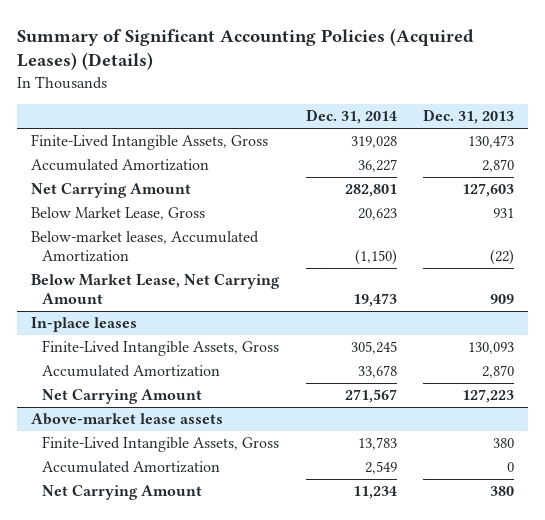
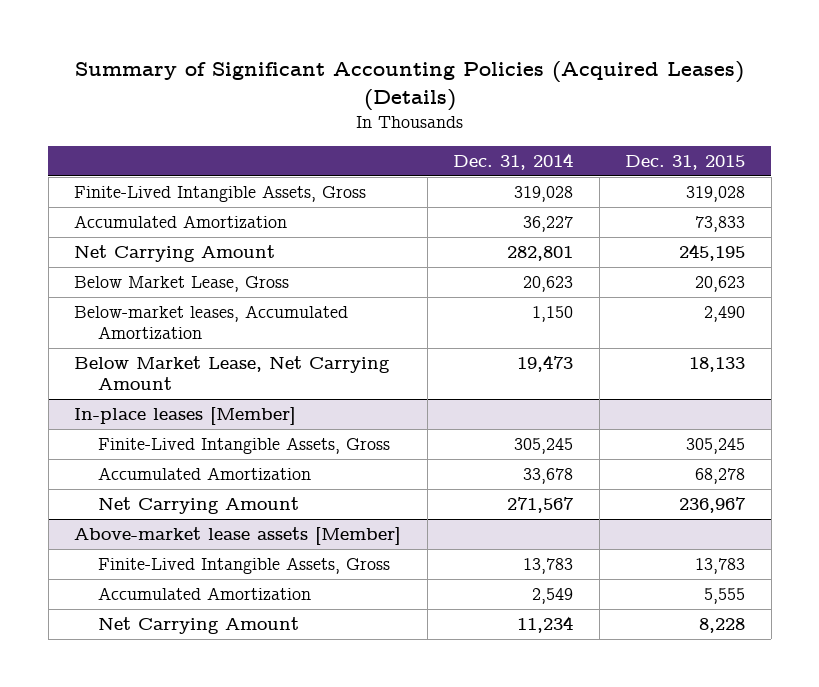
[423,109,515,125] Dec. 31, 2013 -> none
none -> [625,155,746,171] Dec. 31, 2015
[354,249,397,266] (1,150) -> [532,306,574,323] 1,150
[30,317,137,333] In-place leases -> [74,407,297,426] In-place leases [Member]
[30,413,223,426] Above-market lease assets -> [74,527,402,546] Above-market lease assets [Member]

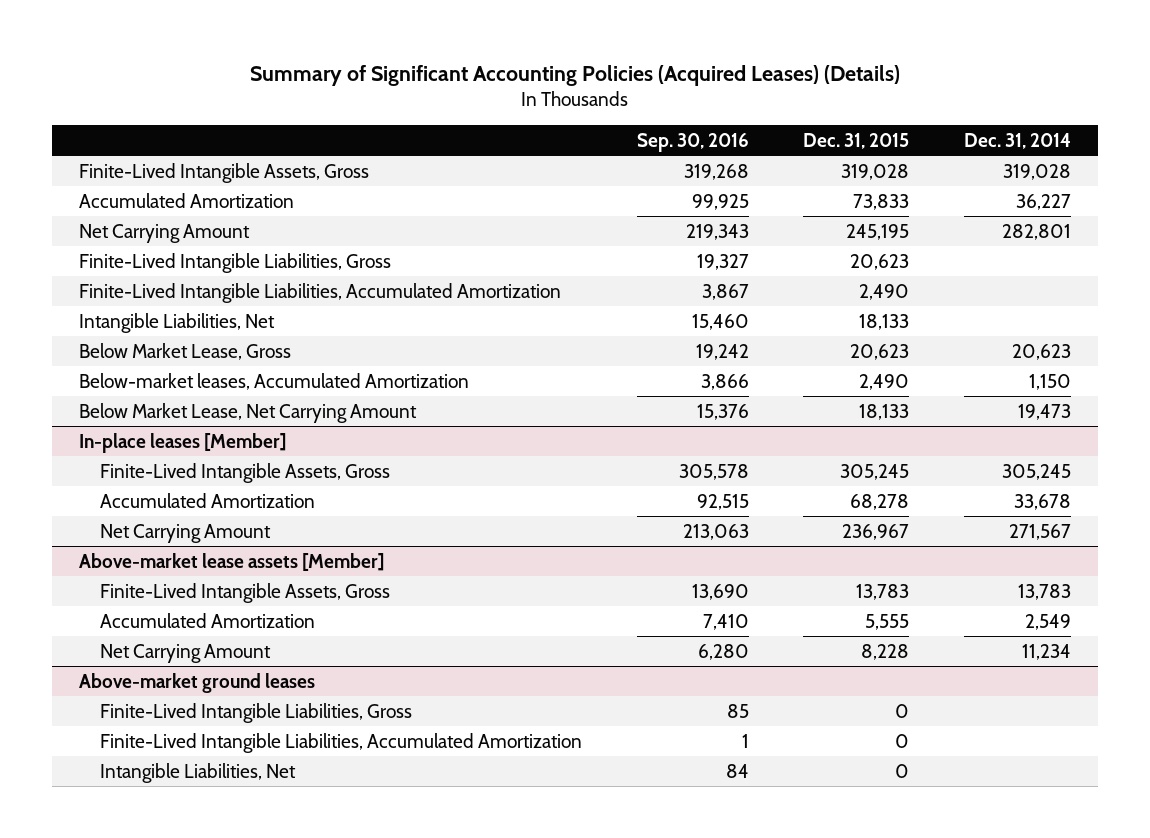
none -> [636,132,749,152] Sep. 30, 2016
none -> [78,252,391,273] Finite-Lived Intangible Liabilities, Gross
none -> [78,282,561,303] Finite-Lived Intangible Liabilities, Accumulated Amortization
none -> [78,312,275,333] Intangible Liabilities, Net
none -> [78,672,315,693] Above-market ground leases
none -> [100,702,413,723] Finite-Lived Intangible Liabilities, Gross
none -> [100,732,583,753] Finite-Lived Intangible Liabilities, Accumulated Amortization
none -> [100,762,297,783] Intangible Liabilities, Net

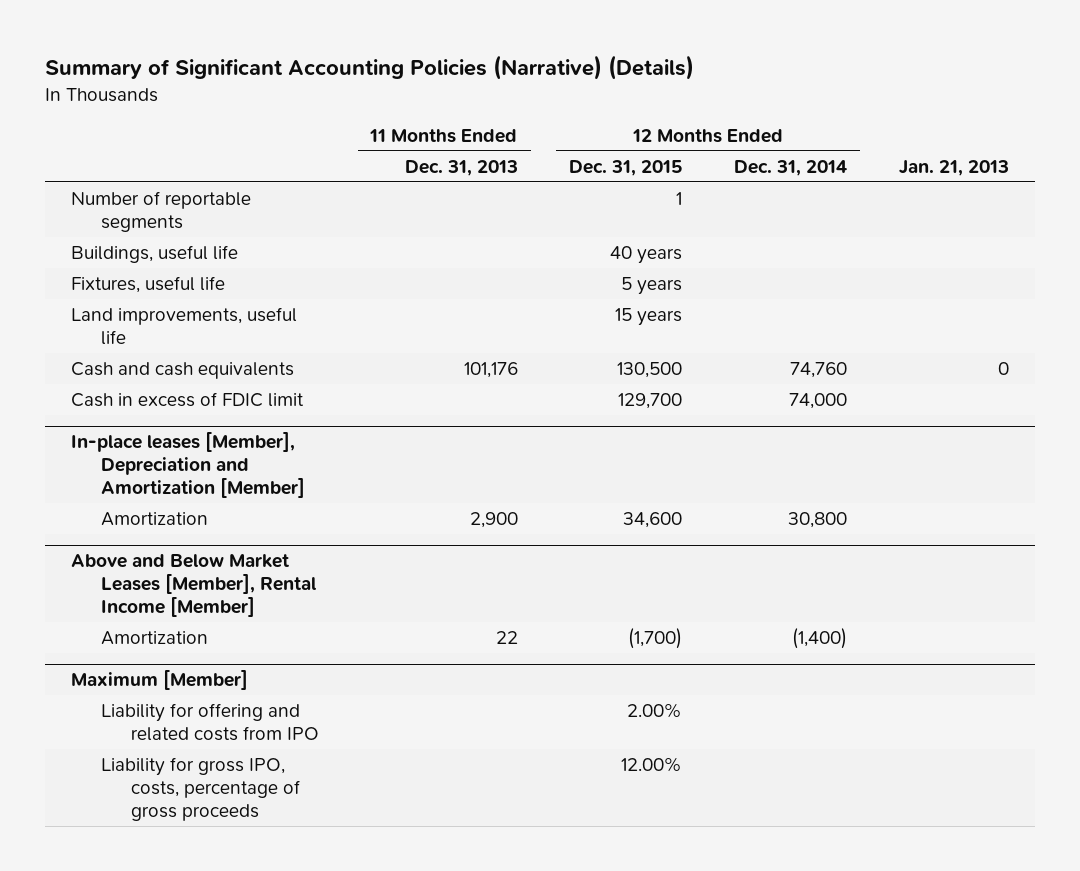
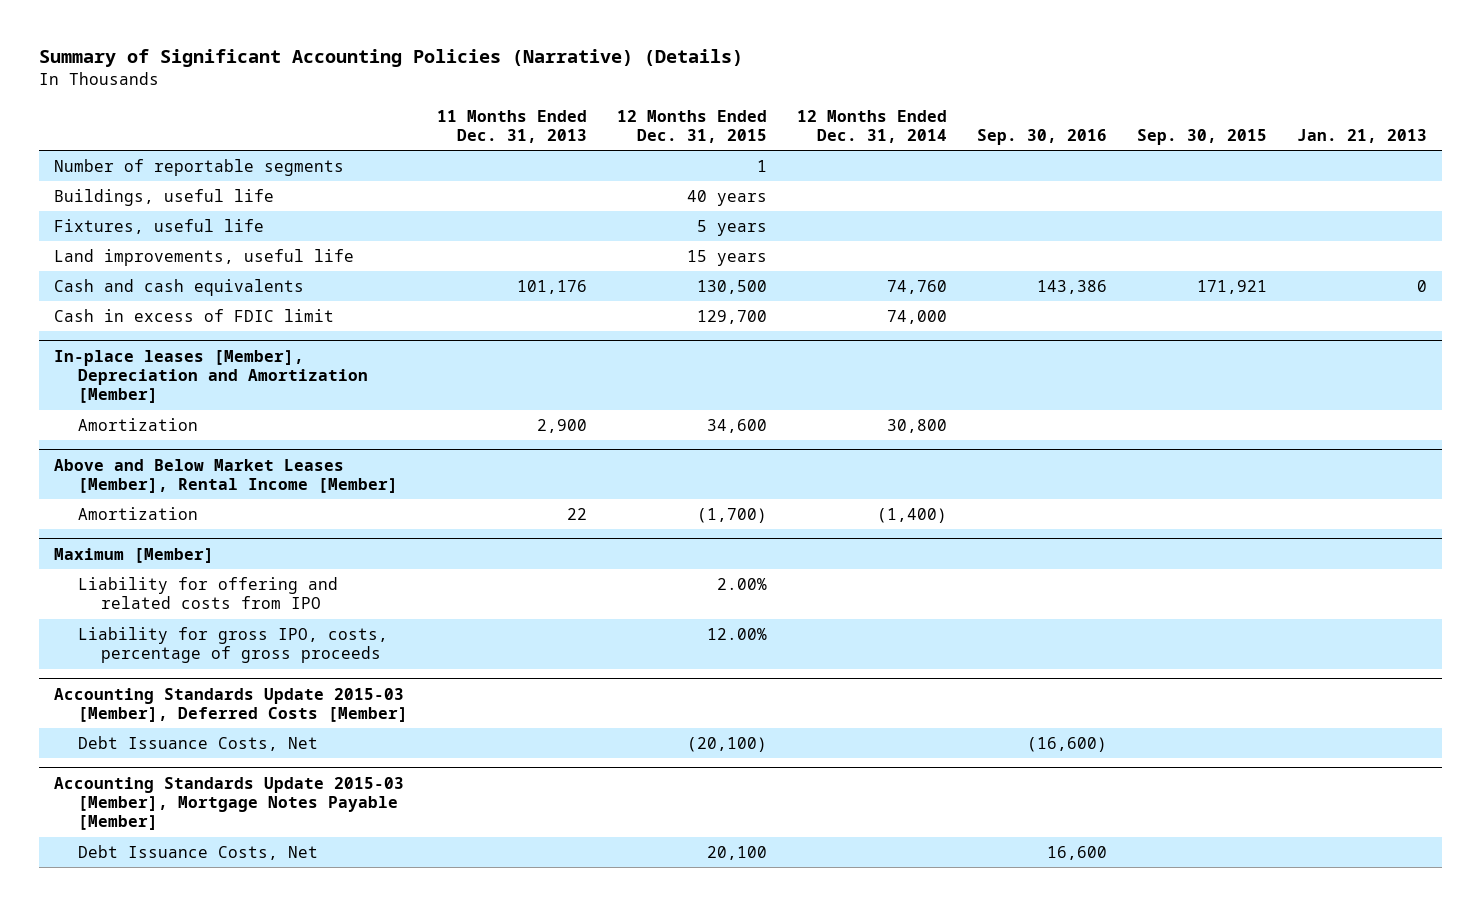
none -> [977,128,1108,145] Sep. 30, 2016
none -> [1136,128,1267,145] Sep. 30, 2015
none -> [53,687,408,722] Accounting Standards Update 2015-03 [Member], Deferred Costs [Member]
none -> [77,735,318,751] Debt Issuance Costs, Net
none -> [53,776,404,831] Accounting Standards Update 2015-03 [Member], Mortgage Notes Payable [Member]
none -> [77,844,318,860] Debt Issuance Costs, Net

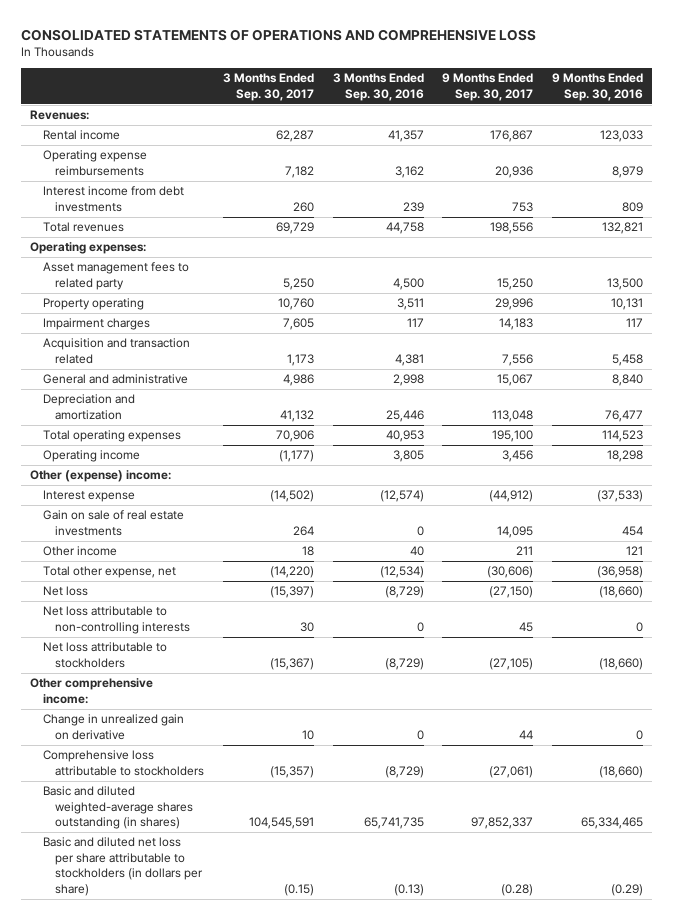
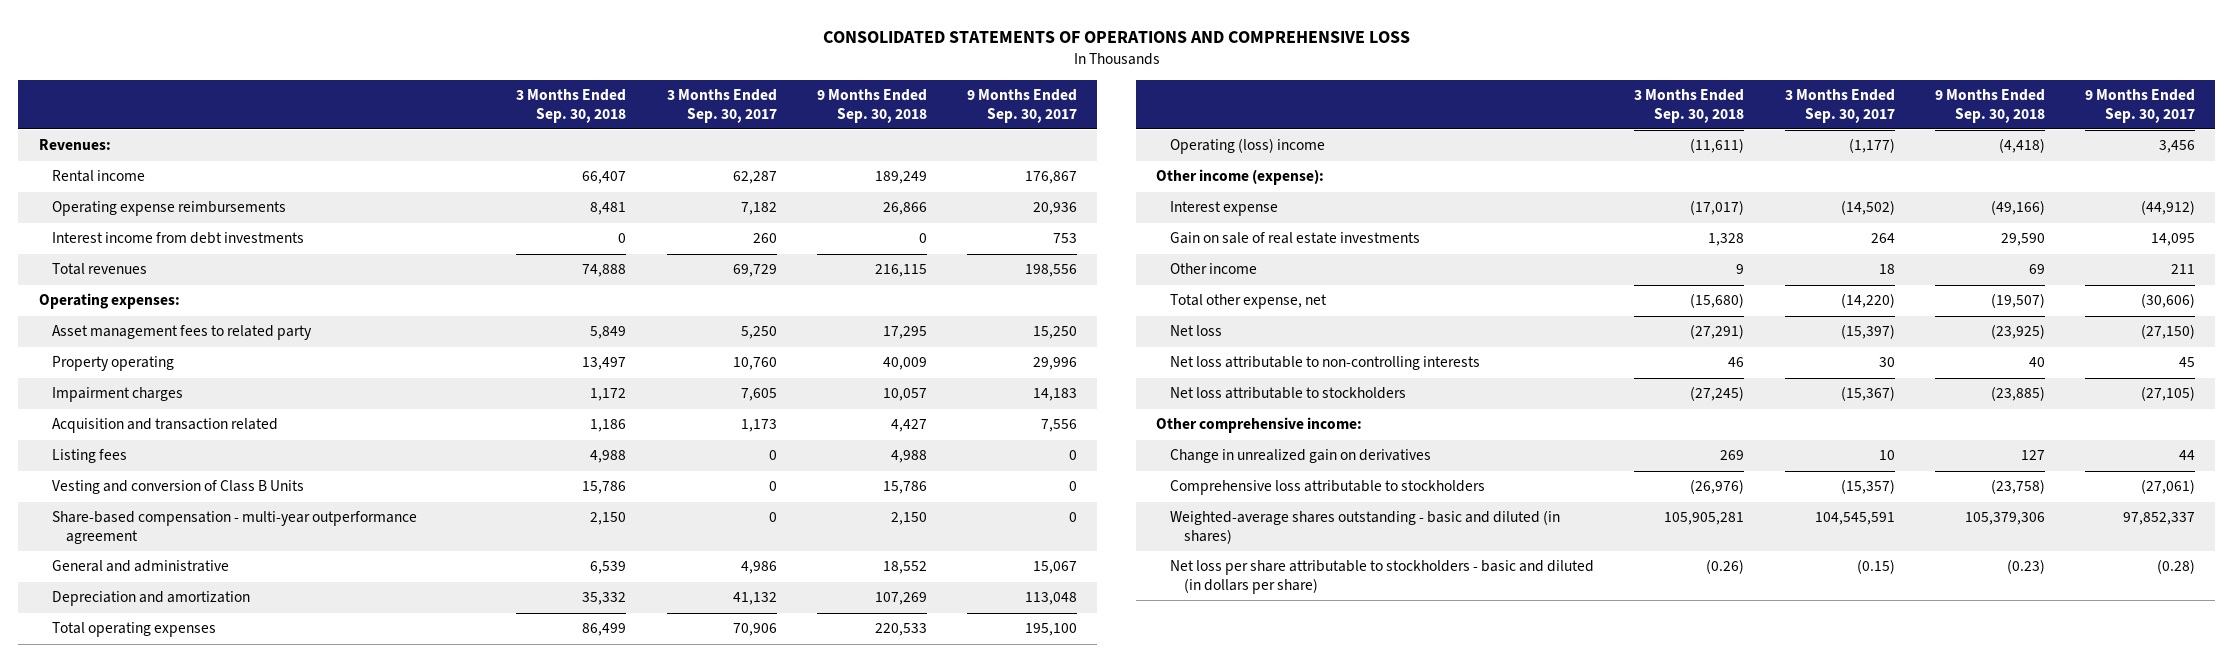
[332,73,424,101] 3 Months Ended Sep. 30, 2016 -> none
[551,73,643,101] 9 Months Ended Sep. 30, 2016 -> none
none -> [516,89,627,123] 3 Months Ended Sep. 30, 2018
none -> [816,89,927,123] 9 Months Ended Sep. 30, 2018
none -> [52,449,128,464] Listing fees
none -> [52,480,305,495] Vesting and conversion of Class B Units
none -> [52,511,418,544] Share-based compensation - multi-year outperformance agreement
[42,450,140,463] Operating income -> [1170,138,1326,155] Operating (loss) income
[30,470,172,483] Other (expense) income: -> [1156,169,1325,186] Other income (expense):
[42,714,184,740] Change in unrealized gain on derivative -> [1170,449,1432,464] Change in unrealized gain on derivatives
[42,786,194,830] Basic and diluted weighted-average shares outstanding (in shares) -> [1170,510,1561,544] Weighted-average shares outstanding - basic and diluted (in shares)
[42,837,204,896] Basic and diluted net loss per share attributable to stockholders (in dollars per share) -> [1170,560,1595,594] Net loss per share attributable to stockholders - basic and diluted (in dollars per share)

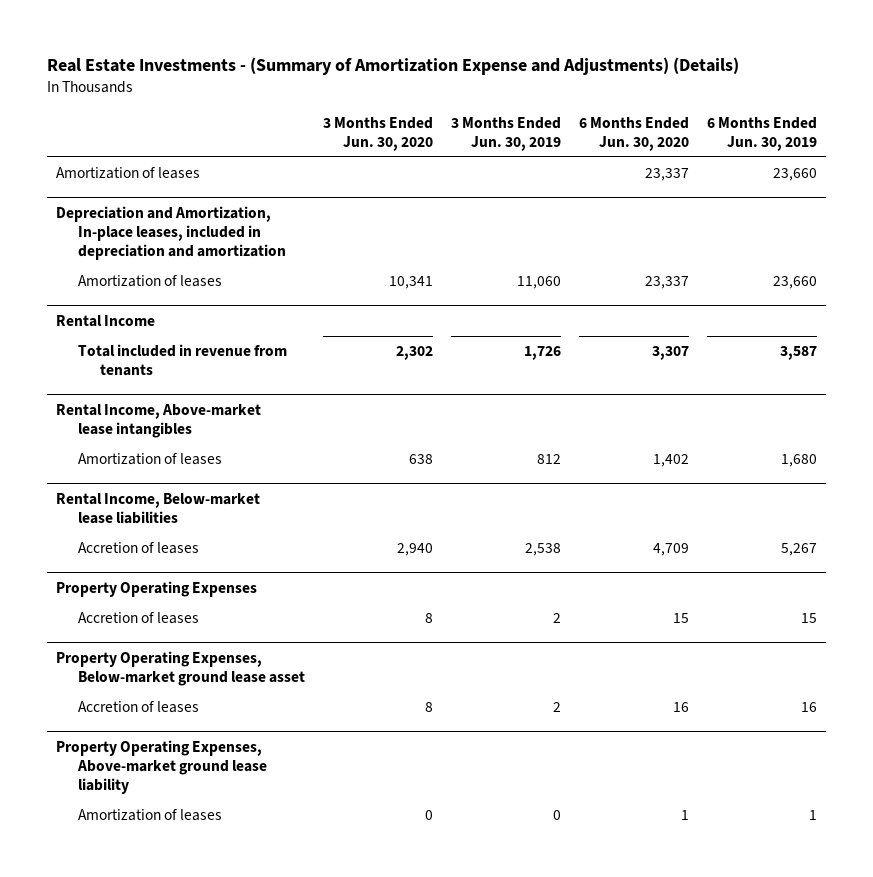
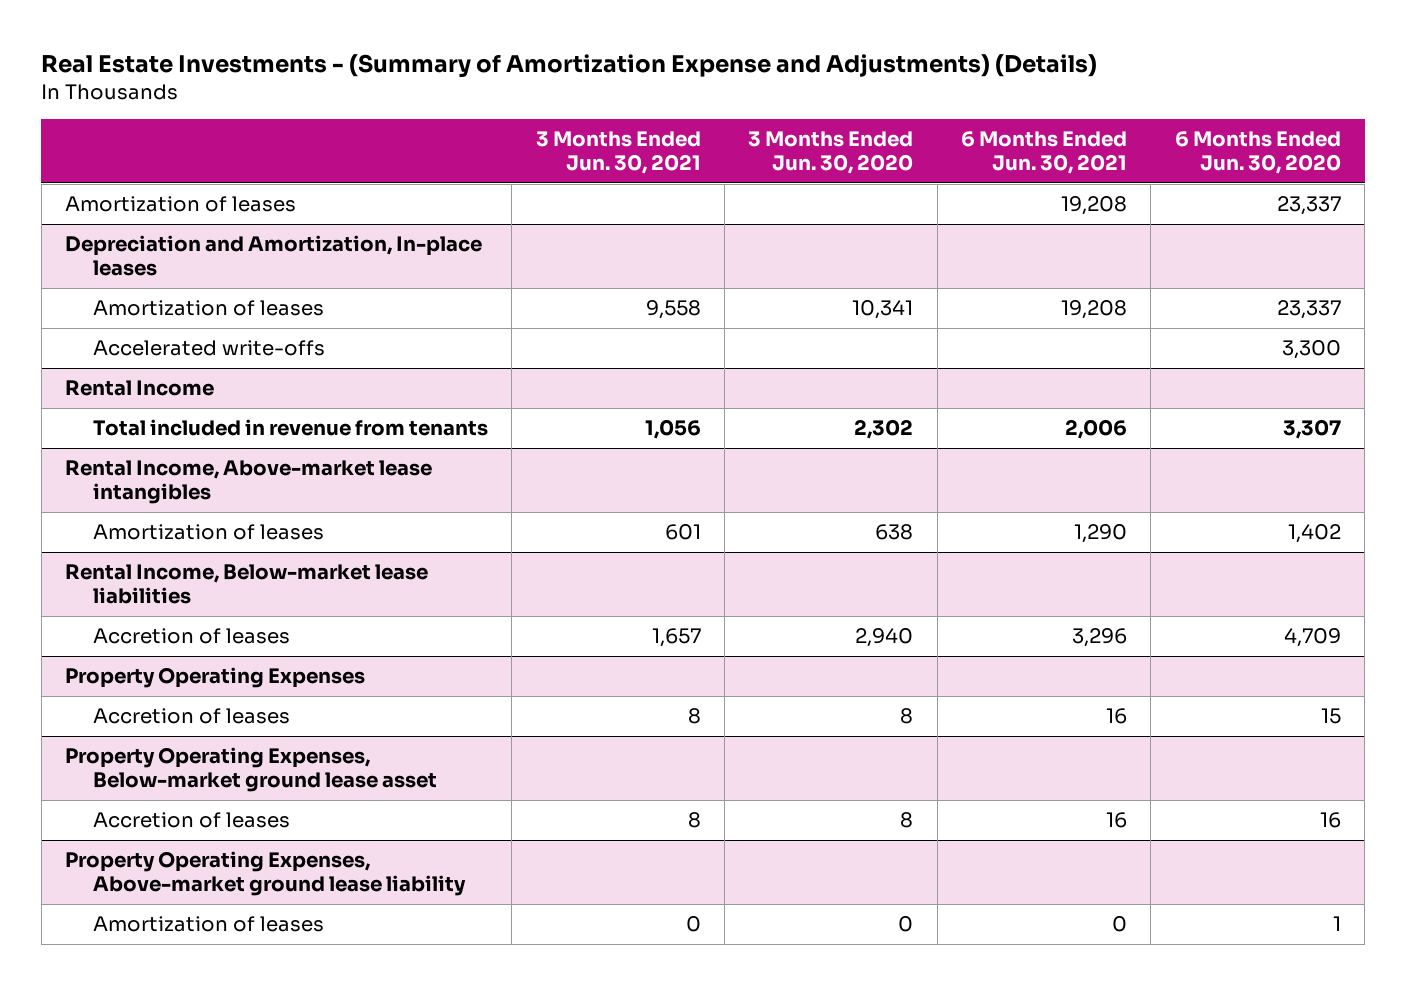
[450,116,561,151] 3 Months Ended Jun. 30, 2019 -> none
[706,116,817,151] 6 Months Ended Jun. 30, 2019 -> none
none -> [535,131,701,175] 3 Months Ended Jun. 30, 2021
none -> [961,131,1128,175] 6 Months Ended Jun. 30, 2021
[55,205,286,260] Depreciation and Amortization, In-place leases, included in depreciation and amortization -> [65,235,483,276] Depreciation and Amortization, In-place leases
none -> [93,340,326,357] Accelerated write-offs

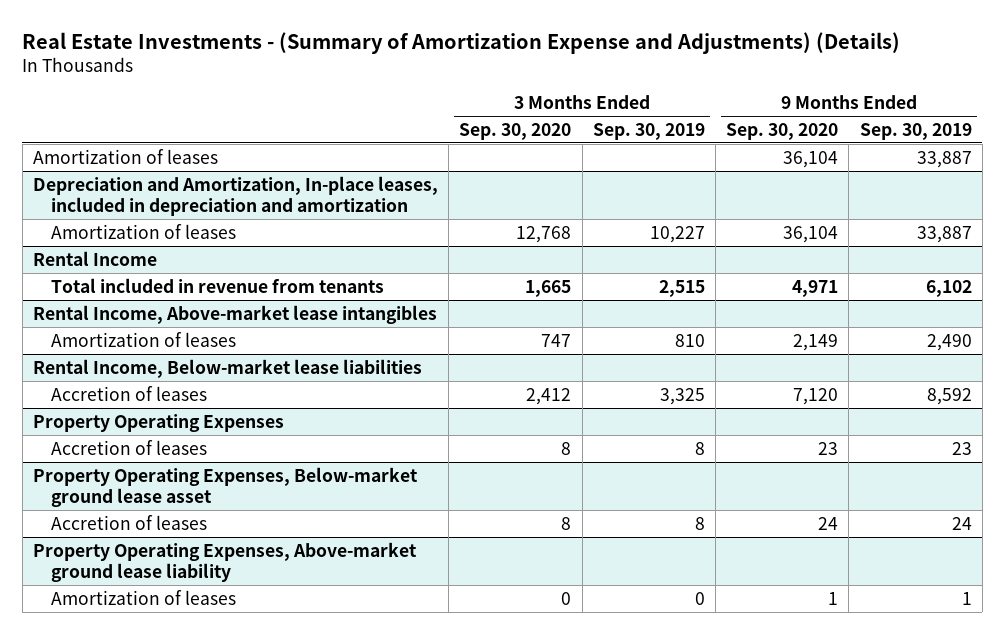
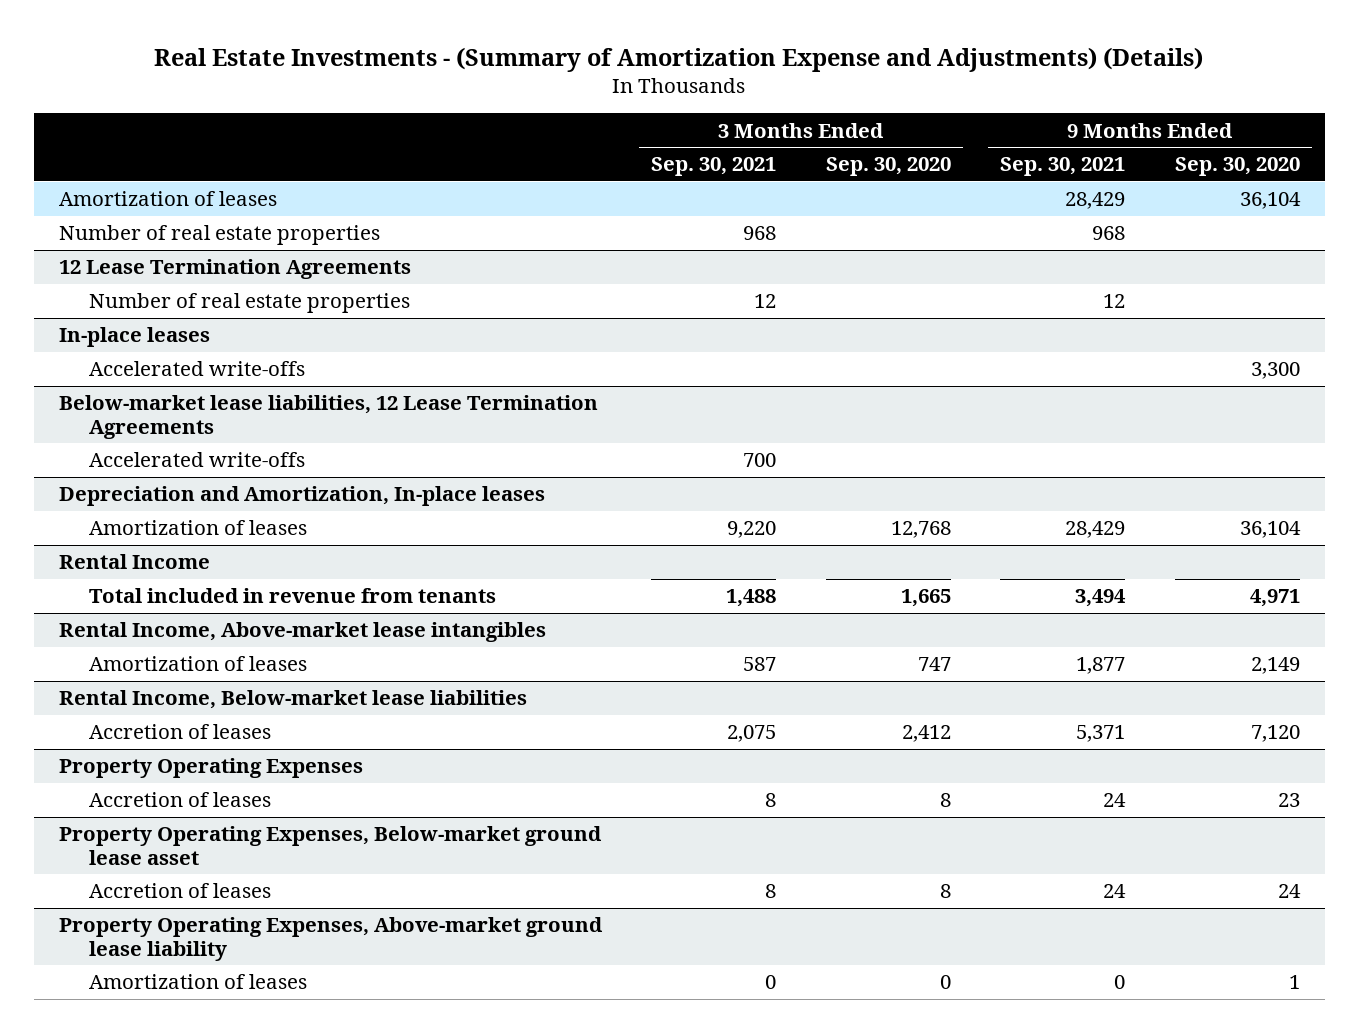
[592,122,705,140] Sep. 30, 2019 -> none
[859,122,972,140] Sep. 30, 2019 -> none
none -> [651,157,777,177] Sep. 30, 2021
none -> [1000,157,1126,177] Sep. 30, 2021
none -> [58,225,380,246] Number of real estate properties
none -> [58,259,411,280] 12 Lease Termination Agreements
none -> [88,293,410,314] Number of real estate properties
none -> [58,327,210,348] In-place leases
none -> [88,361,305,377] Accelerated write-offs
none -> [58,395,598,439] Below-market lease liabilities, 12 Lease Termination Agreements
none -> [88,452,305,468] Accelerated write-offs
[32,175,438,217] Depreciation and Amortization, In-place leases, included in depreciation and amortization -> [58,486,545,507] Depreciation and Amortization, In-place leases

